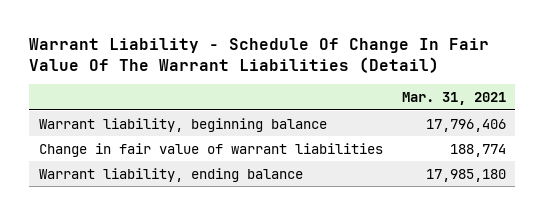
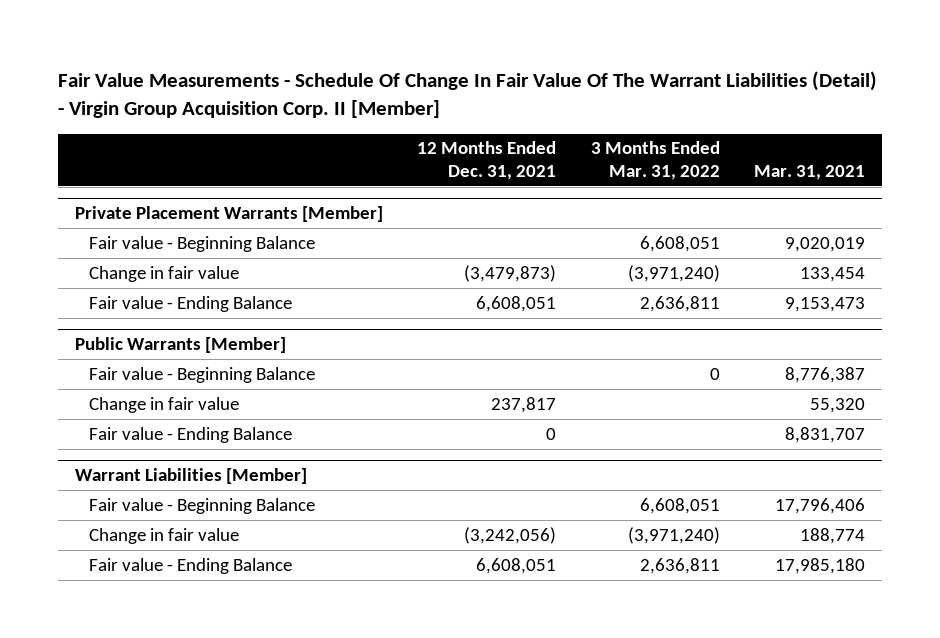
[29,38,490,73] Warrant Liability - Schedule Of Change In Fair Value Of The Warrant Liabilities (Detail) -> [57,70,877,119] Fair Value Measurements - Schedule Of Change In Fair Value Of The Warrant Liabilities (Detail) - Virgin Group Acquisition Corp. II [Member]
none -> [417,141,557,180] 12 Months Ended Dec. 31, 2021
none -> [590,141,720,180] 3 Months Ended Mar. 31, 2022
none -> [75,205,384,222] Private Placement Warrants [Member]
[38,117,327,132] Warrant liability, beginning balance -> [88,235,315,252] Fair value - Beginning Balance
[425,118,506,132] 17,796,406 -> [785,236,866,252] 9,020,019
[38,142,383,157] Change in fair value of warrant liabilities -> [88,265,239,282] Change in fair value
[449,143,506,157] 188,774 -> [800,266,866,282] 133,454
[38,167,303,182] Warrant liability, ending balance -> [88,295,292,312] Fair value - Ending Balance
[425,168,506,182] 17,985,180 -> [785,296,866,312] 9,153,473
none -> [75,336,287,353] Public Warrants [Member]
none -> [88,366,315,383] Fair value - Beginning Balance
none -> [88,396,239,413] Change in fair value
none -> [88,426,292,443] Fair value - Ending Balance
none -> [75,467,308,484] Warrant Liabilities [Member]
none -> [88,497,315,514] Fair value - Beginning Balance
none -> [88,527,239,544] Change in fair value
none -> [88,557,292,574] Fair value - Ending Balance

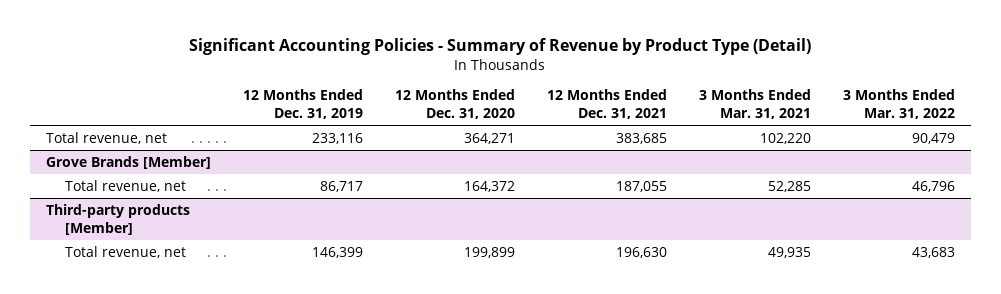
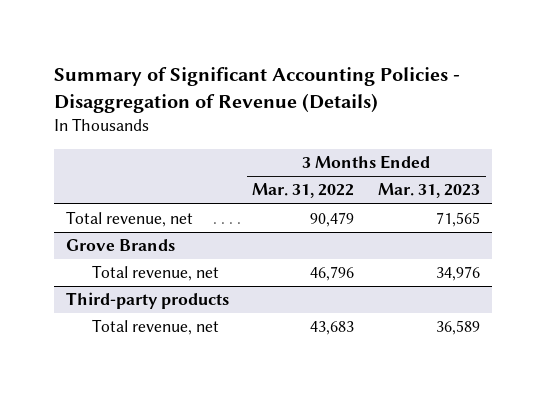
[189,38,812,56] Significant Accounting Policies - Summary of Revenue by Product Type (Detail) -> [54,67,461,113] Summary of Significant Accounting Policies - Disaggregation of Revenue (Details)
[242,89,363,120] 12 Months Ended Dec. 31, 2019 -> none
[394,89,515,120] 12 Months Ended Dec. 31, 2020 -> none
[546,89,667,120] 12 Months Ended Dec. 31, 2021 -> none
[698,89,811,120] 3 Months Ended Mar. 31, 2021 -> none
none -> [378,183,481,199] Mar. 31, 2023
[45,155,211,169] Grove Brands [Member] -> [65,239,175,252] Grove Brands
[45,203,190,235] Third-party products [Member] -> [65,292,229,310] Third-party products

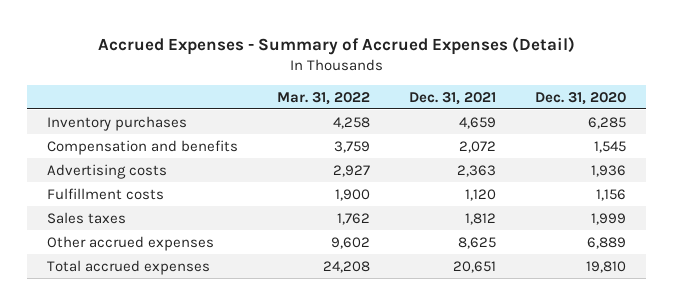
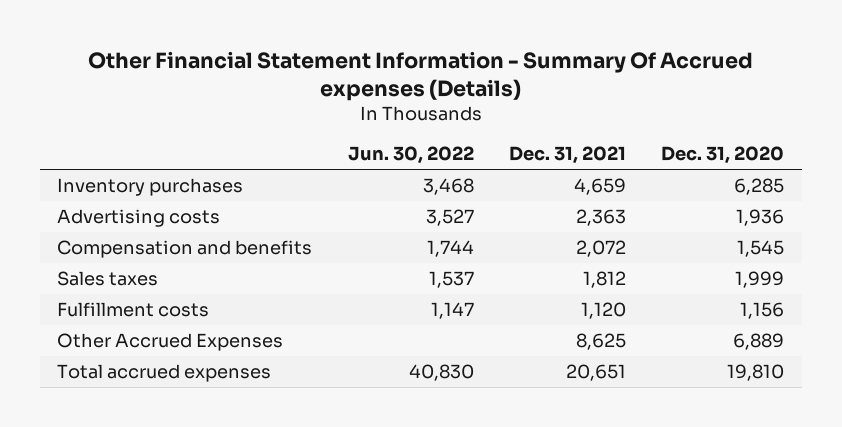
[97,37,575,56] Accrued Expenses - Summary of Accrued Expenses (Detail) -> [87,50,753,101] Other Financial Statement Information - Summary Of Accrued expenses (Details)
[277,91,371,105] Mar. 31, 2022 -> none
none -> [347,146,474,165] Jun. 30, 2022
[46,139,238,155] Compensation and benefits -> [57,240,313,259] Compensation and benefits
[46,187,164,200] Fulfillment costs -> [57,302,210,318] Fulfillment costs
[46,235,214,251] Other accrued expenses -> [57,333,284,352] Other Accrued Expenses

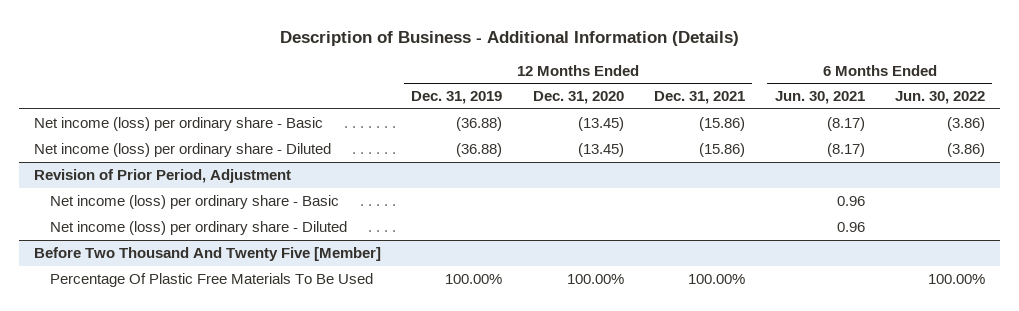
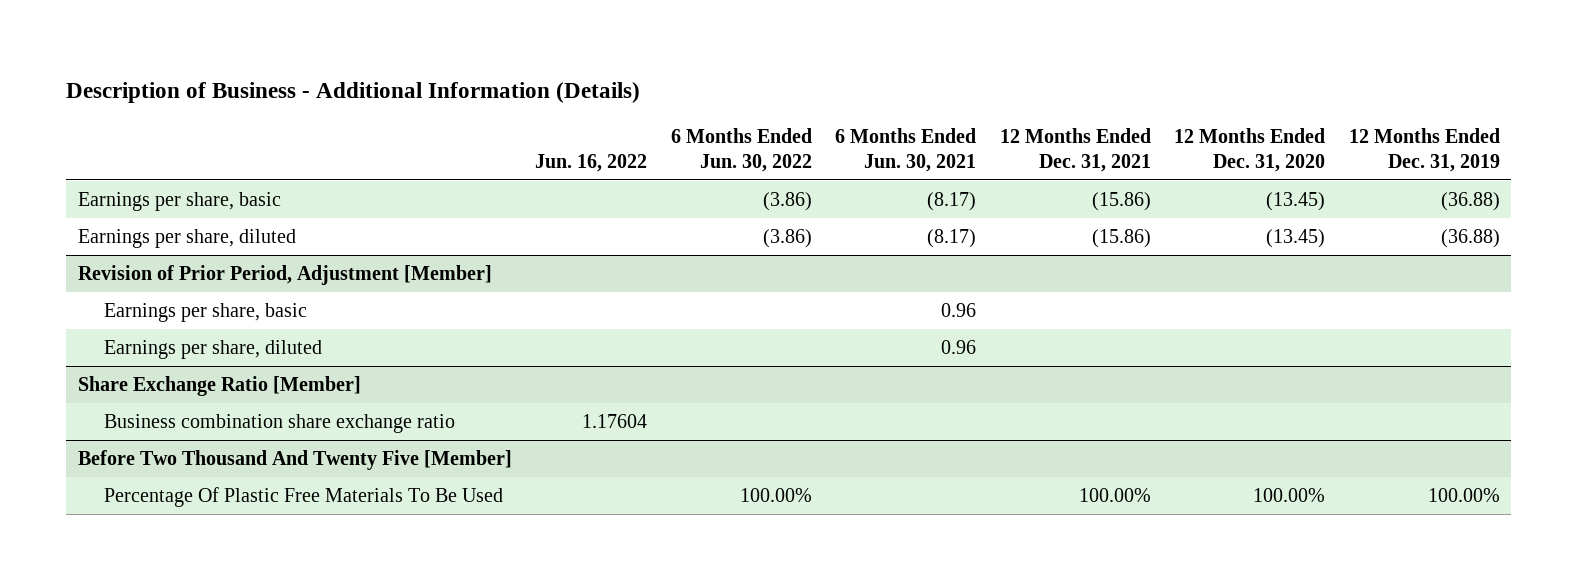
none -> [535,153,648,172] Jun. 16, 2022
[34,117,324,132] Net income (loss) per ordinary share - Basic -> [78,191,282,211] Earnings per share, basic
[34,143,332,158] Net income (loss) per ordinary share - Diluted -> [78,228,297,248] Earnings per share, diluted
[34,169,292,184] Revision of Prior Period, Adjustment -> [78,264,493,285] Revision of Prior Period, Adjustment [Member]
[50,195,340,210] Net income (loss) per ordinary share - Basic -> [104,302,308,322] Earnings per share, basic
[50,221,348,236] Net income (loss) per ordinary share - Diluted -> [104,339,323,359] Earnings per share, diluted
none -> [78,375,362,396] Share Exchange Ratio [Member]
none -> [104,413,456,433] Business combination share exchange ratio

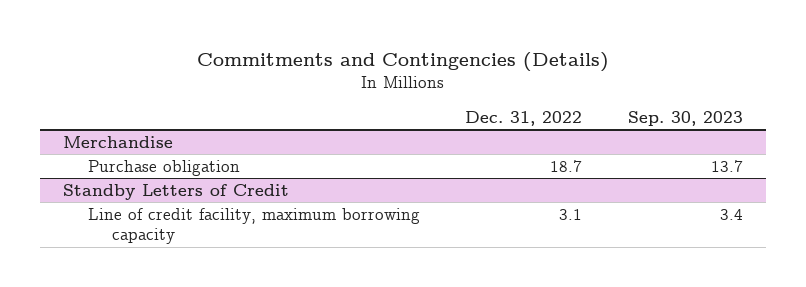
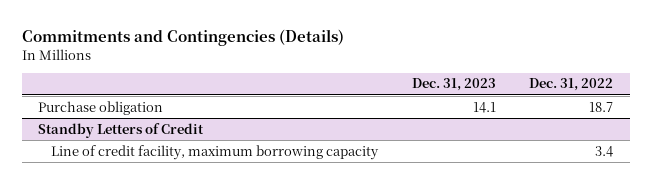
[627,110,743,126] Sep. 30, 2023 -> none
none -> [411,78,496,92] Dec. 31, 2023
[63,135,174,148] Merchandise -> none
[559,208,583,220] 3.1 -> [595,145,614,157] 3.4

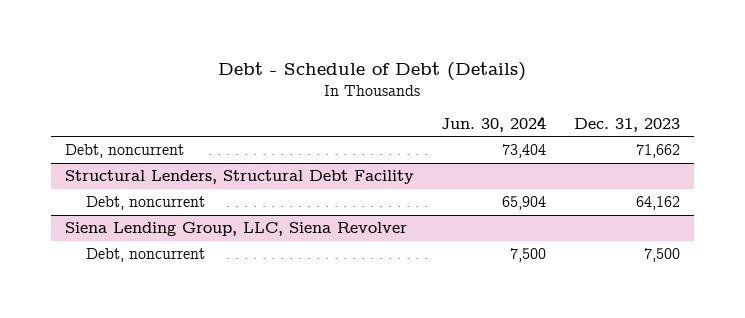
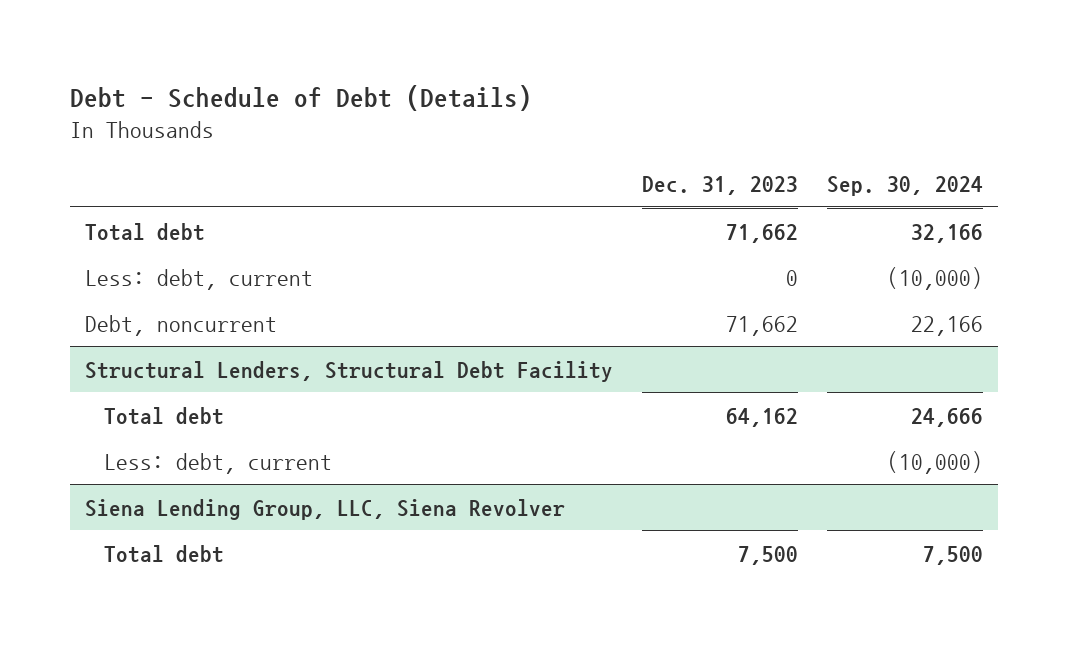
[441,115,547,132] Jun. 30, 2024 -> none
none -> [827,176,984,197] Sep. 30, 2024
none -> [84,222,205,241] Total debt
none -> [84,268,313,290] Less: debt, current
[86,196,206,211] Debt, noncurrent -> [103,406,224,425] Total debt
none -> [103,452,332,474] Less: debt, current
[86,248,206,263] Debt, noncurrent -> none
none -> [103,544,224,563] Total debt

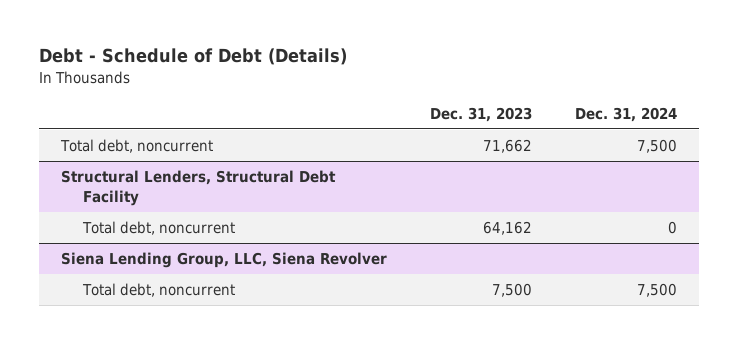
[827,176,984,197] Sep. 30, 2024 -> none
none -> [575,106,678,122] Dec. 31, 2024
[84,222,205,241] Total debt -> none
[84,268,313,290] Less: debt, current -> none
[84,314,277,336] Debt, noncurrent -> [59,139,213,154] Total debt, noncurrent
[103,452,332,474] Less: debt, current -> none
[103,406,224,425] Total debt -> [81,221,235,236] Total debt, noncurrent
[103,544,224,563] Total debt -> [81,283,235,298] Total debt, noncurrent

